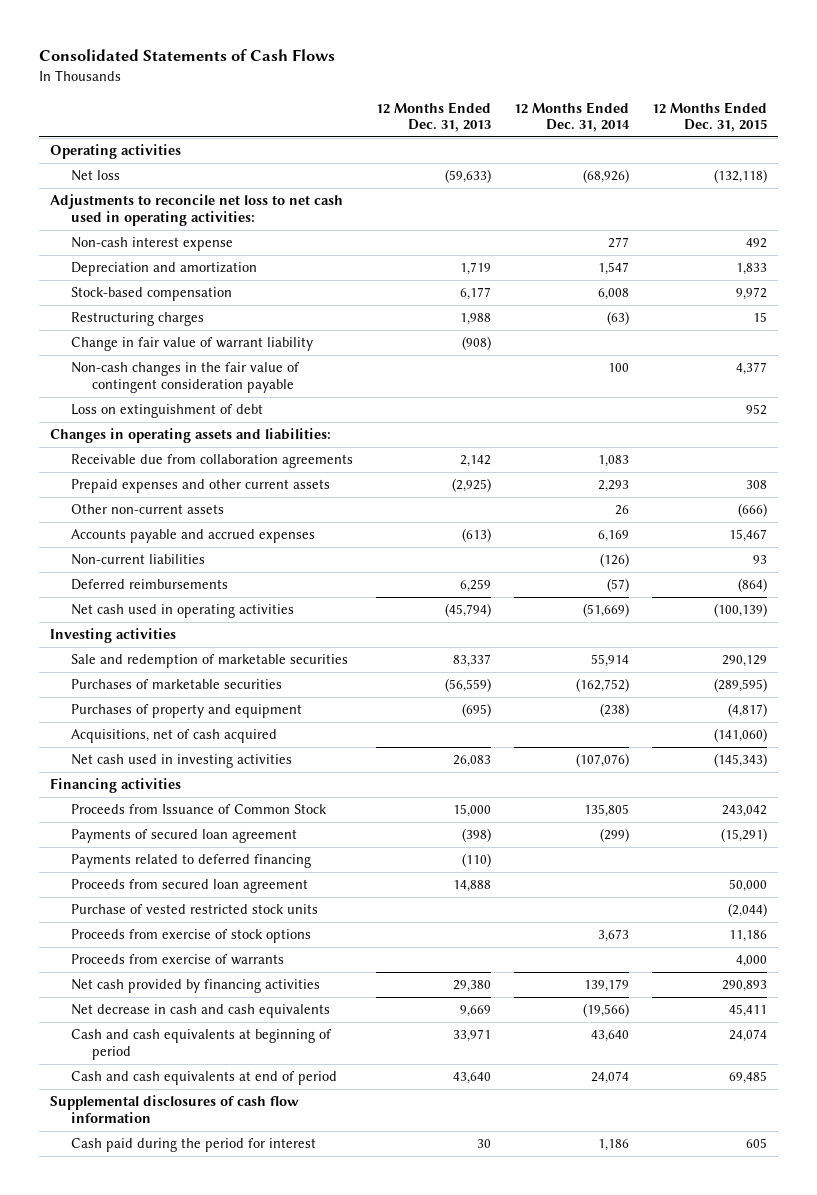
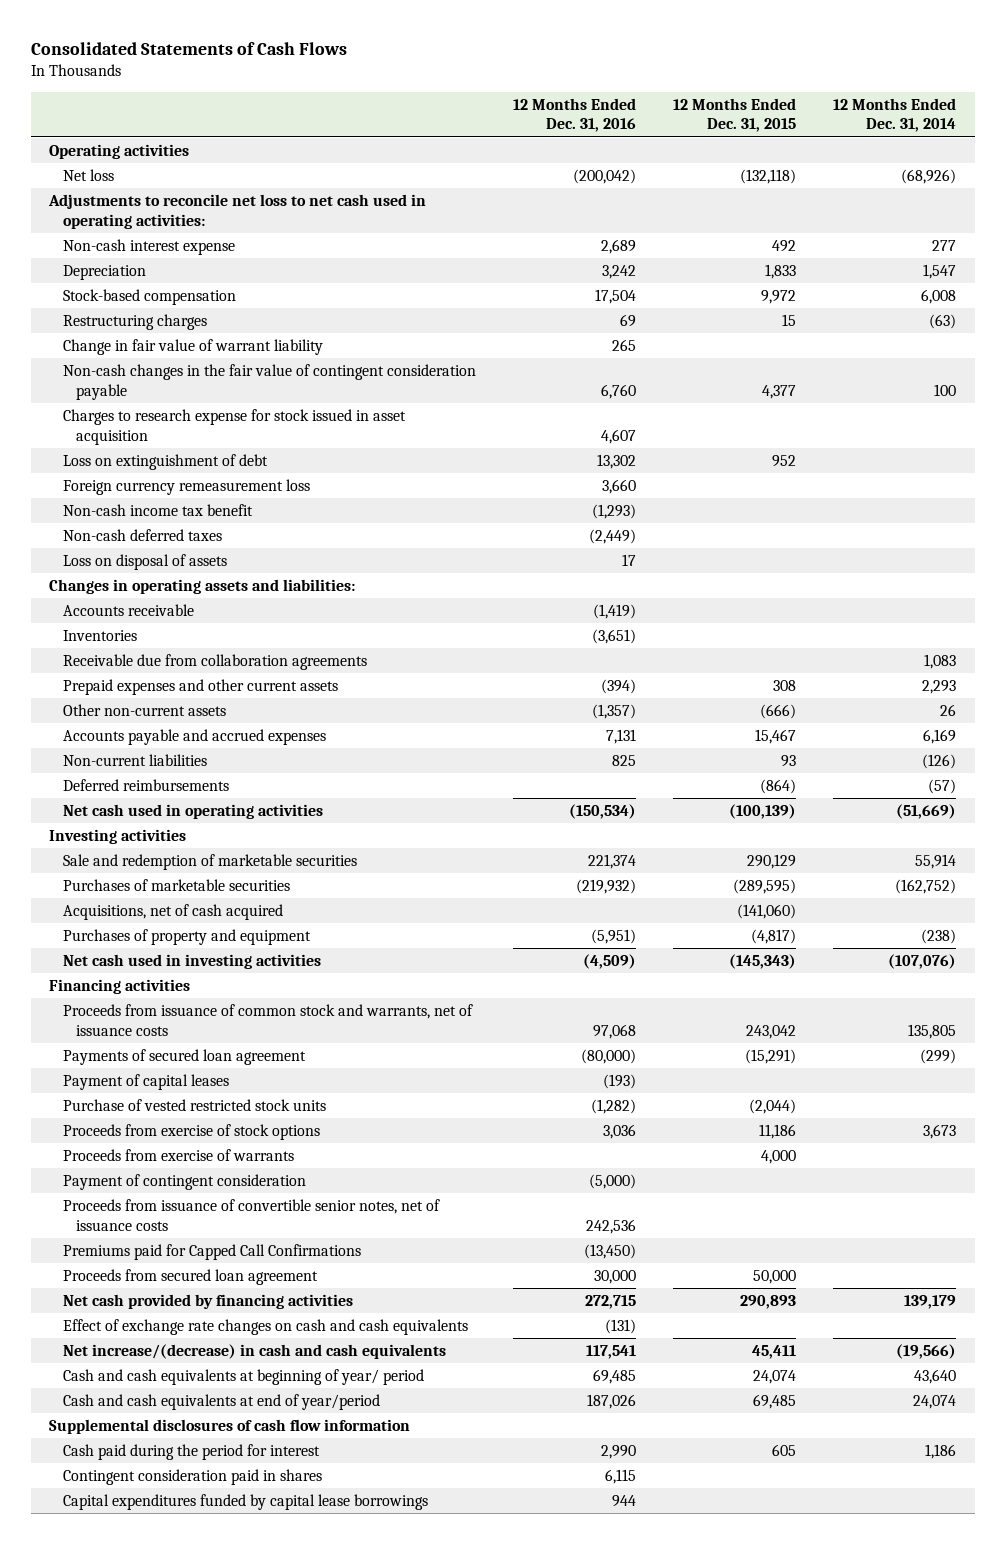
[375,101,491,133] 12 Months Ended Dec. 31, 2013 -> none
none -> [512,97,636,133] 12 Months Ended Dec. 31, 2016
[71,262,258,277] Depreciation and amortization -> [62,264,146,280] Depreciation
none -> [62,408,406,445] Charges to research expense for stock issued in asset acquisition
none -> [62,478,310,495] Foreign currency remeasurement loss
none -> [62,503,253,516] Non-cash income tax benefit
none -> [62,528,222,541] Non-cash deferred taxes
none -> [62,553,227,570] Loss on disposal of assets
none -> [62,603,194,616] Accounts receivable
none -> [62,629,137,641] Inventories
[71,704,303,719] Purchases of property and equipment -> [62,928,311,945] Purchases of property and equipment
[71,804,328,815] Proceeds from Issuance of Common Stock -> [62,1003,473,1036] Proceeds from issuance of common stock and warrants, net of issuance costs
[71,854,312,869] Payments related to deferred financing -> none
none -> [62,1073,229,1090] Payment of capital leases
none -> [62,1173,306,1190] Payment of contingent consideration
none -> [62,1198,440,1231] Proceeds from issuance of convertible senior notes, net of issuance costs
none -> [62,1243,361,1260] Premiums paid for Capped Call Confirmations
[71,879,309,894] Proceeds from secured loan agreement -> [62,1268,318,1285] Proceeds from secured loan agreement
none -> [62,1318,468,1335] Effect of exchange rate changes on cash and cash equivalents
[71,1004,331,1019] Net decrease in cash and cash equivalents -> [62,1343,446,1359] Net increase/(decrease) in cash and cash equivalents
[71,1029,333,1060] Cash and cash equivalents at beginning of period -> [62,1368,424,1385] Cash and cash equivalents at beginning of year/ period
[71,1071,338,1086] Cash and cash equivalents at end of period -> [62,1393,380,1410] Cash and cash equivalents at end of year/period
none -> [62,1468,322,1485] Contingent consideration paid in shares
none -> [62,1493,428,1510] Capital expenditures funded by capital lease borrowings

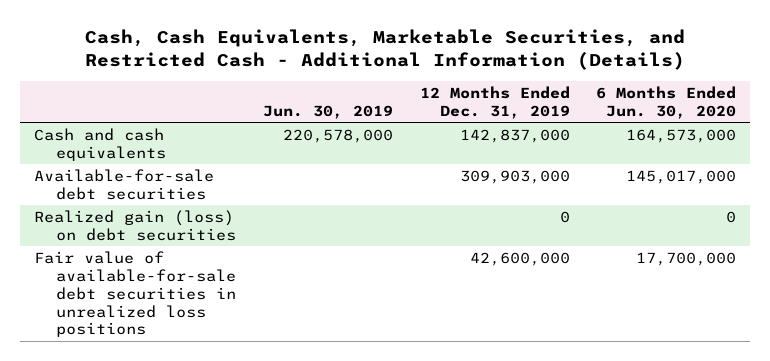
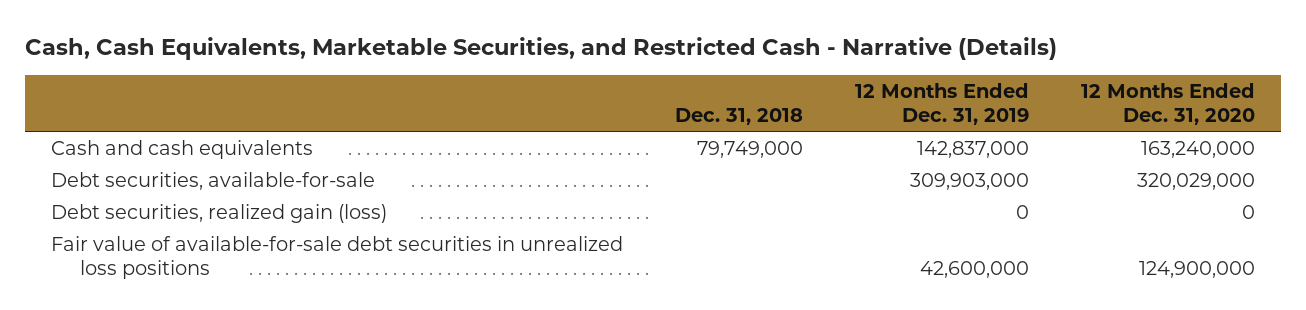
[85,29,686,71] Cash, Cash Equivalents, Marketable Securities, and Restricted Cash - Additional Information (Details) -> [24,37,1057,61] Cash, Cash Equivalents, Marketable Securities, and Restricted Cash - Narrative (Details)
[262,104,393,119] Jun. 30, 2019 -> none
[596,85,737,119] 6 Months Ended Jun. 30, 2020 -> none
none -> [674,108,803,126] Dec. 31, 2018
none -> [1081,82,1256,126] 12 Months Ended Dec. 31, 2020
[33,168,214,200] Available-for-sale debt securities -> [50,171,375,190] Debt securities, available-for-sale
[33,209,236,241] Realized gain (loss) on debt securities -> [50,203,387,223] Debt securities, realized gain (loss)

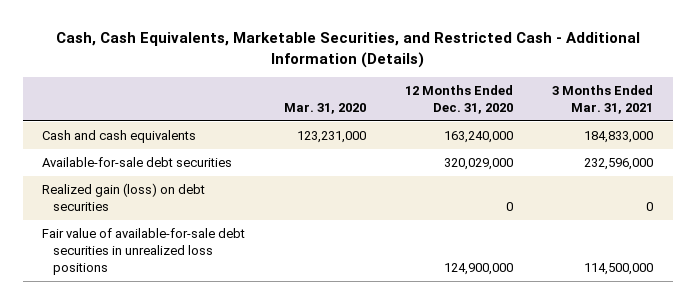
[24,37,1057,61] Cash, Cash Equivalents, Marketable Securities, and Restricted Cash - Narrative (Details) -> [55,32,640,68] Cash, Cash Equivalents, Marketable Securities, and Restricted Cash - Additional Information (Details)
[674,108,803,126] Dec. 31, 2018 -> none
[854,82,1029,126] 12 Months Ended Dec. 31, 2019 -> none
none -> [284,102,367,114] Mar. 31, 2020
none -> [552,84,654,114] 3 Months Ended Mar. 31, 2021
[50,171,375,190] Debt securities, available-for-sale -> [42,157,233,168] Available-for-sale debt securities
[50,203,387,223] Debt securities, realized gain (loss) -> [42,183,206,212] Realized gain (loss) on debt securities

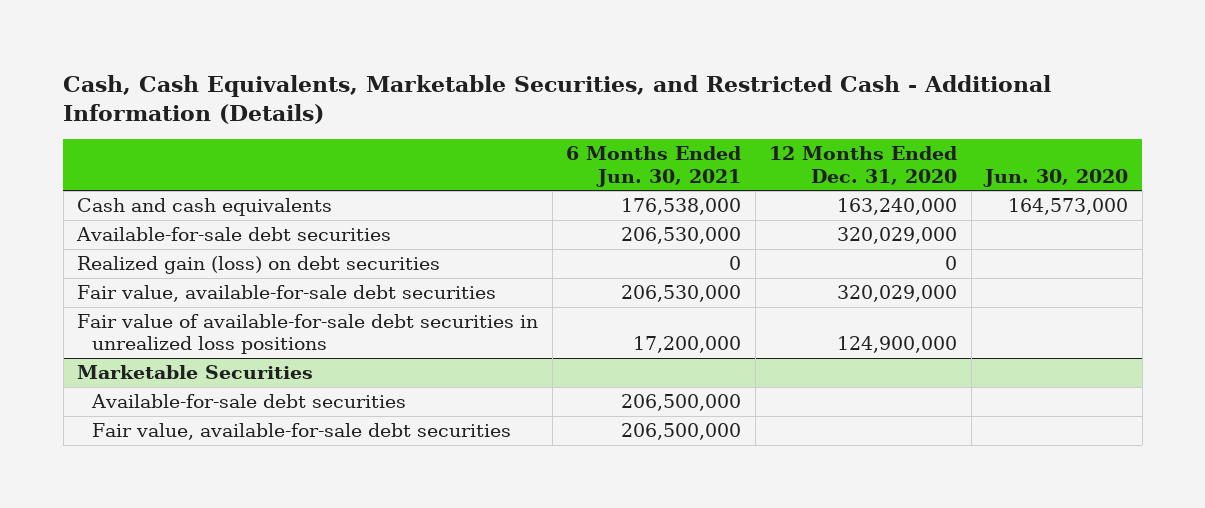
[284,102,367,114] Mar. 31, 2020 -> none
[552,84,654,114] 3 Months Ended Mar. 31, 2021 -> none
none -> [566,146,742,187] 6 Months Ended Jun. 30, 2021
none -> [983,168,1129,187] Jun. 30, 2020
none -> [77,285,497,303] Fair value, available-for-sale debt securities
none -> [77,365,314,380] Marketable Securities
none -> [90,394,406,409] Available-for-sale debt securities
none -> [91,423,511,441] Fair value, available-for-sale debt securities

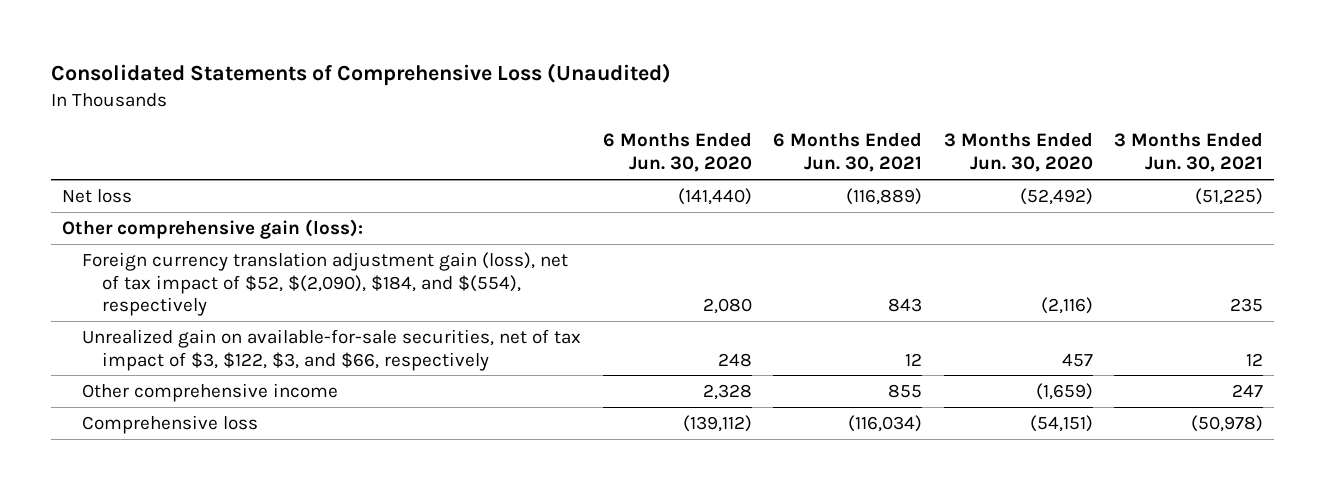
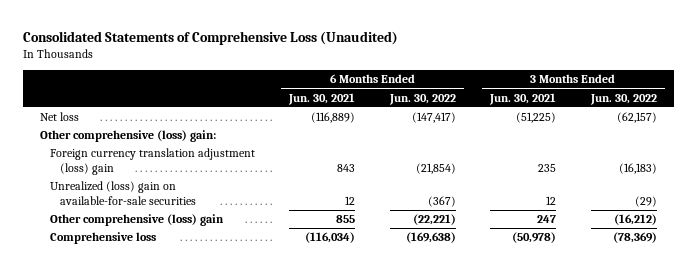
[602,132,752,173] 6 Months Ended Jun. 30, 2020 -> none
[943,132,1093,173] 3 Months Ended Jun. 30, 2020 -> none
none -> [388,93,456,105] Jun. 30, 2022
none -> [589,93,657,105] Jun. 30, 2022
[61,218,363,239] Other comprehensive gain (loss): -> [39,130,216,143] Other comprehensive (loss) gain:
[82,251,569,317] Foreign currency translation adjustment gain (loss), net of tax impact of $52, $(2,090), $184, and $(554), respectively -> [49,148,255,176] Foreign currency translation adjustment (loss) gain
[82,328,582,371] Unrealized gain on available-for-sale securities, net of tax impact of $3, $122, $3, and $66, respectively -> [49,181,196,206] Unrealized (loss) gain on available-for-sale securities
[82,382,339,402] Other comprehensive income -> [49,214,224,227] Other comprehensive (loss) gain

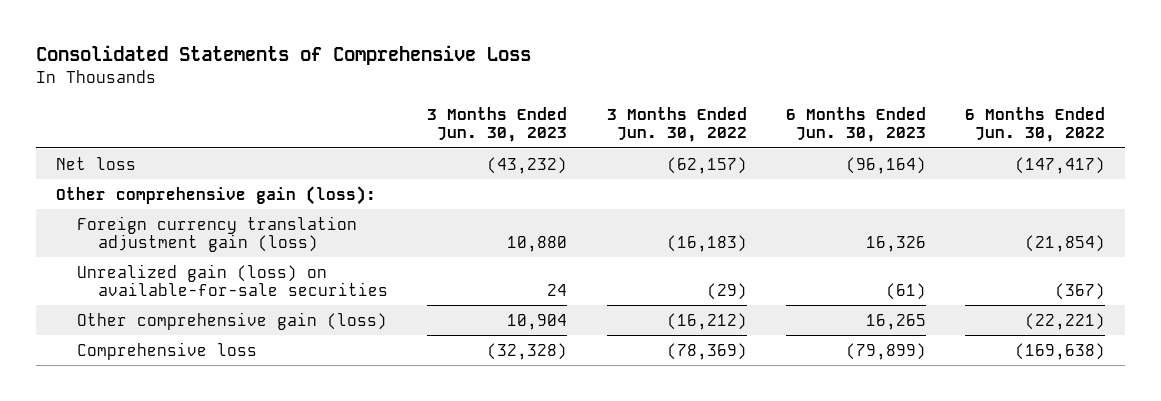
[22,30,398,45] Consolidated Statements of Comprehensive Loss (Unaudited) -> [36,45,532,66] Consolidated Statements of Comprehensive Loss
[288,92,356,105] Jun. 30, 2021 -> none
[489,92,557,105] Jun. 30, 2021 -> none
none -> [427,106,568,143] 3 Months Ended Jun. 30, 2023
none -> [785,106,926,143] 6 Months Ended Jun. 30, 2023
[39,130,216,143] Other comprehensive (loss) gain: -> [55,185,376,205] Other comprehensive gain (loss):
[49,148,255,176] Foreign currency translation adjustment (loss) gain -> [76,215,357,253] Foreign currency translation adjustment gain (loss)
[49,181,196,206] Unrealized (loss) gain on available-for-sale securities -> [76,263,388,297] Unrealized gain (loss) on available-for-sale securities
[49,214,224,227] Other comprehensive (loss) gain -> [76,311,387,330] Other comprehensive gain (loss)

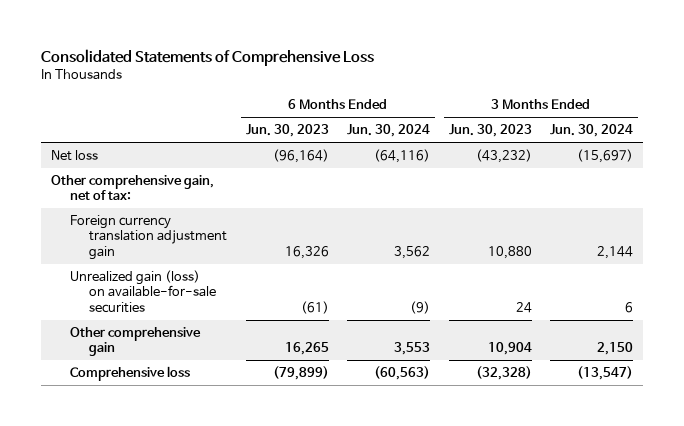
[606,106,747,143] 3 Months Ended Jun. 30, 2022 -> none
[965,106,1106,143] 6 Months Ended Jun. 30, 2022 -> none
none -> [347,124,431,138] Jun. 30, 2024
none -> [550,124,634,138] Jun. 30, 2024
[55,185,376,205] Other comprehensive gain (loss): -> [50,175,214,201] Other comprehensive gain, net of tax:
[76,215,357,253] Foreign currency translation adjustment gain (loss) -> [69,215,228,260] Foreign currency translation adjustment gain
[76,311,387,330] Other comprehensive gain (loss) -> [69,327,201,357] Other comprehensive gain

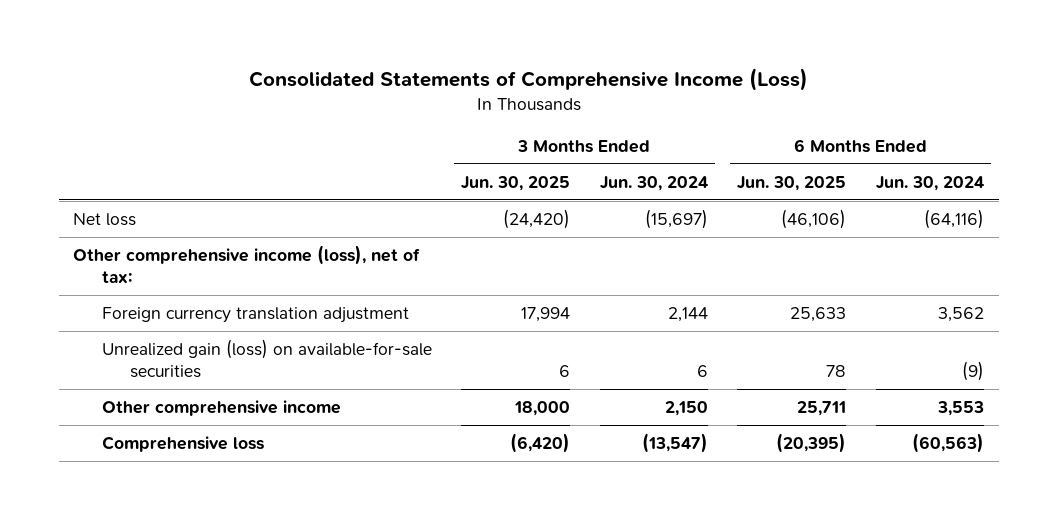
[41,48,375,66] Consolidated Statements of Comprehensive Loss -> [248,68,808,92] Consolidated Statements of Comprehensive Income (Loss)
[245,124,329,138] Jun. 30, 2023 -> none
[448,124,532,138] Jun. 30, 2023 -> none
none -> [461,175,571,191] Jun. 30, 2025
none -> [737,175,847,191] Jun. 30, 2025
[50,175,214,201] Other comprehensive gain, net of tax: -> [73,245,421,284] Other comprehensive income (loss), net of tax:
[69,215,228,260] Foreign currency translation adjustment gain -> [101,307,409,324] Foreign currency translation adjustment
[69,327,201,357] Other comprehensive gain -> [101,400,341,417] Other comprehensive income

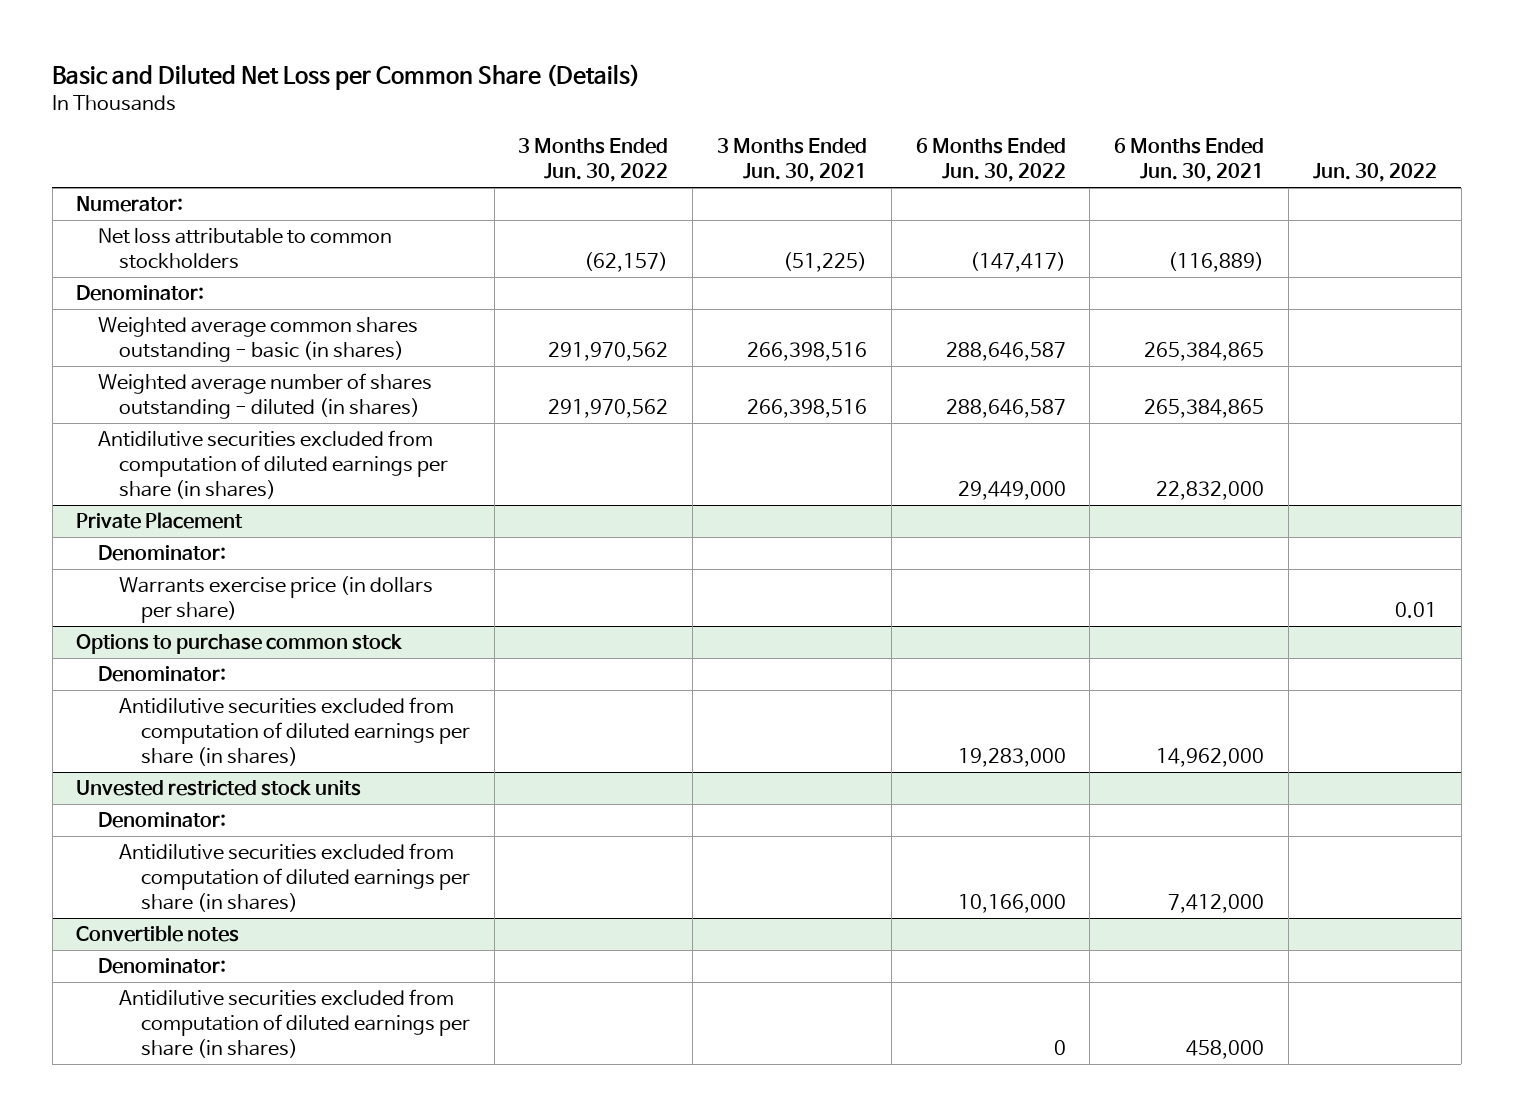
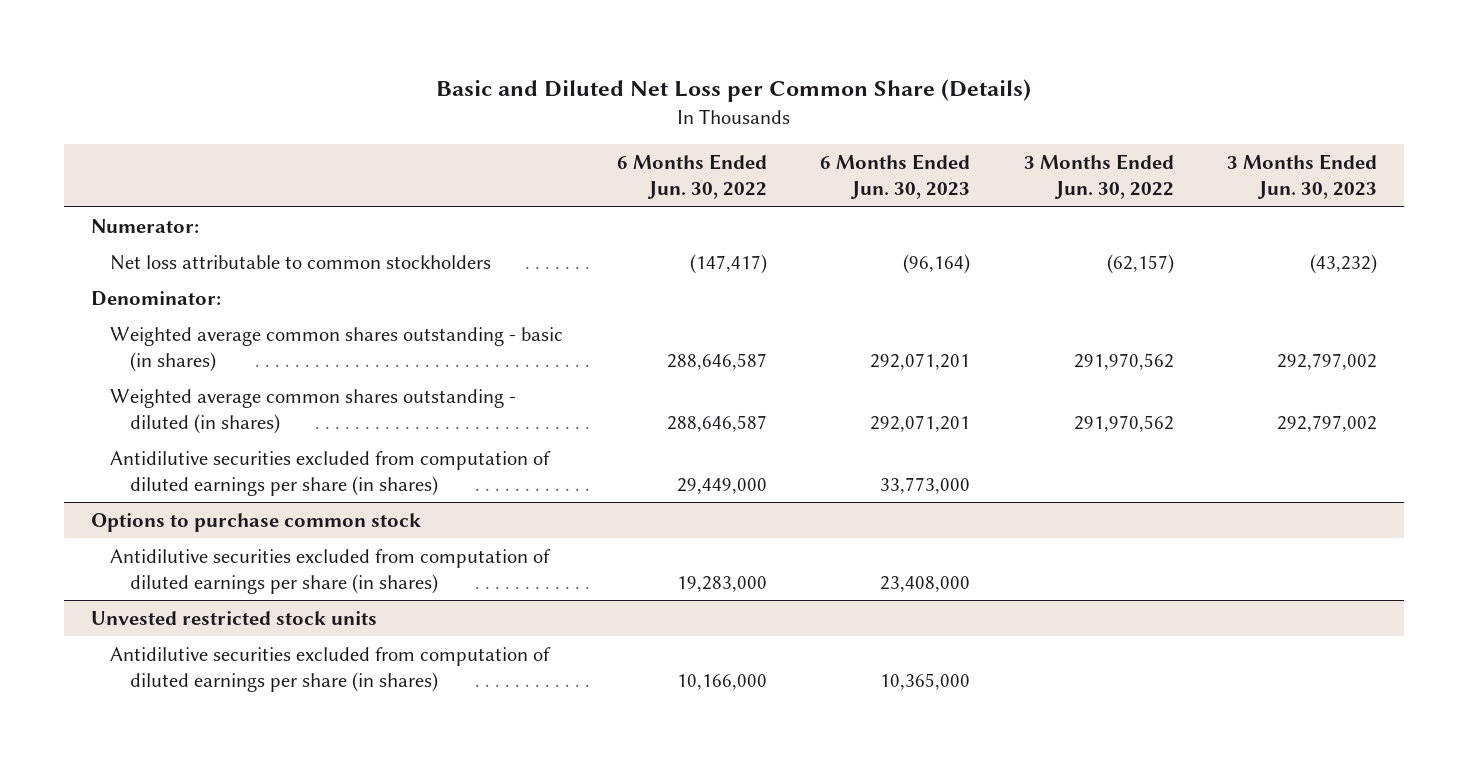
[716,138,867,183] 3 Months Ended Jun. 30, 2021 -> none
[1114,138,1265,183] 6 Months Ended Jun. 30, 2021 -> none
[1312,163,1437,183] Jun. 30, 2022 -> none
none -> [820,154,971,200] 6 Months Ended Jun. 30, 2023
none -> [1227,154,1378,200] 3 Months Ended Jun. 30, 2023
[97,373,432,420] Weighted average number of shares outstanding - diluted (in shares) -> [110,388,517,434] Weighted average common shares outstanding - diluted (in shares)
[76,512,244,530] Private Placement -> none
[97,545,226,562] Denominator: -> none
[119,576,434,624] Warrants exercise price (in dollars per share) -> none
[97,666,226,683] Denominator: -> none
[97,812,226,829] Denominator: -> none
[76,925,240,943] Convertible notes -> none
[97,958,226,975] Denominator: -> none
[119,989,470,1059] Antidilutive securities excluded from computation of diluted earnings per share (in shares) -> none

